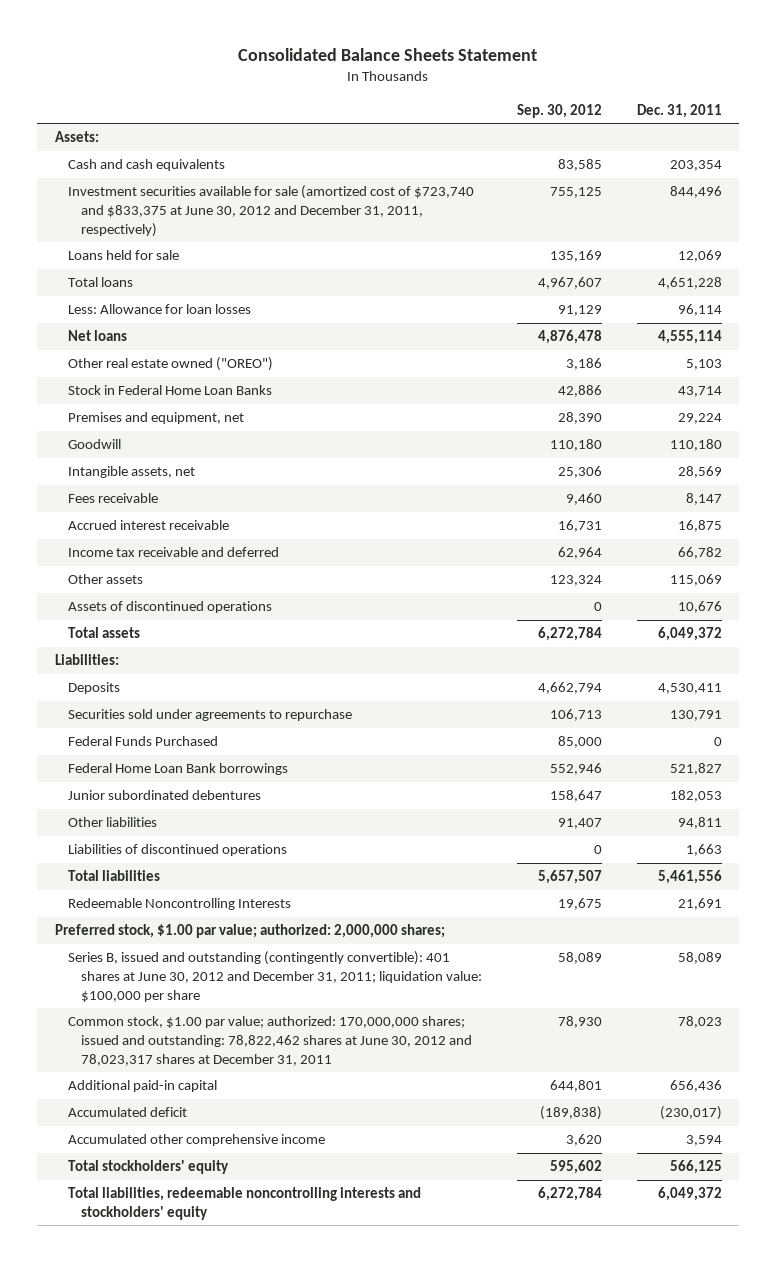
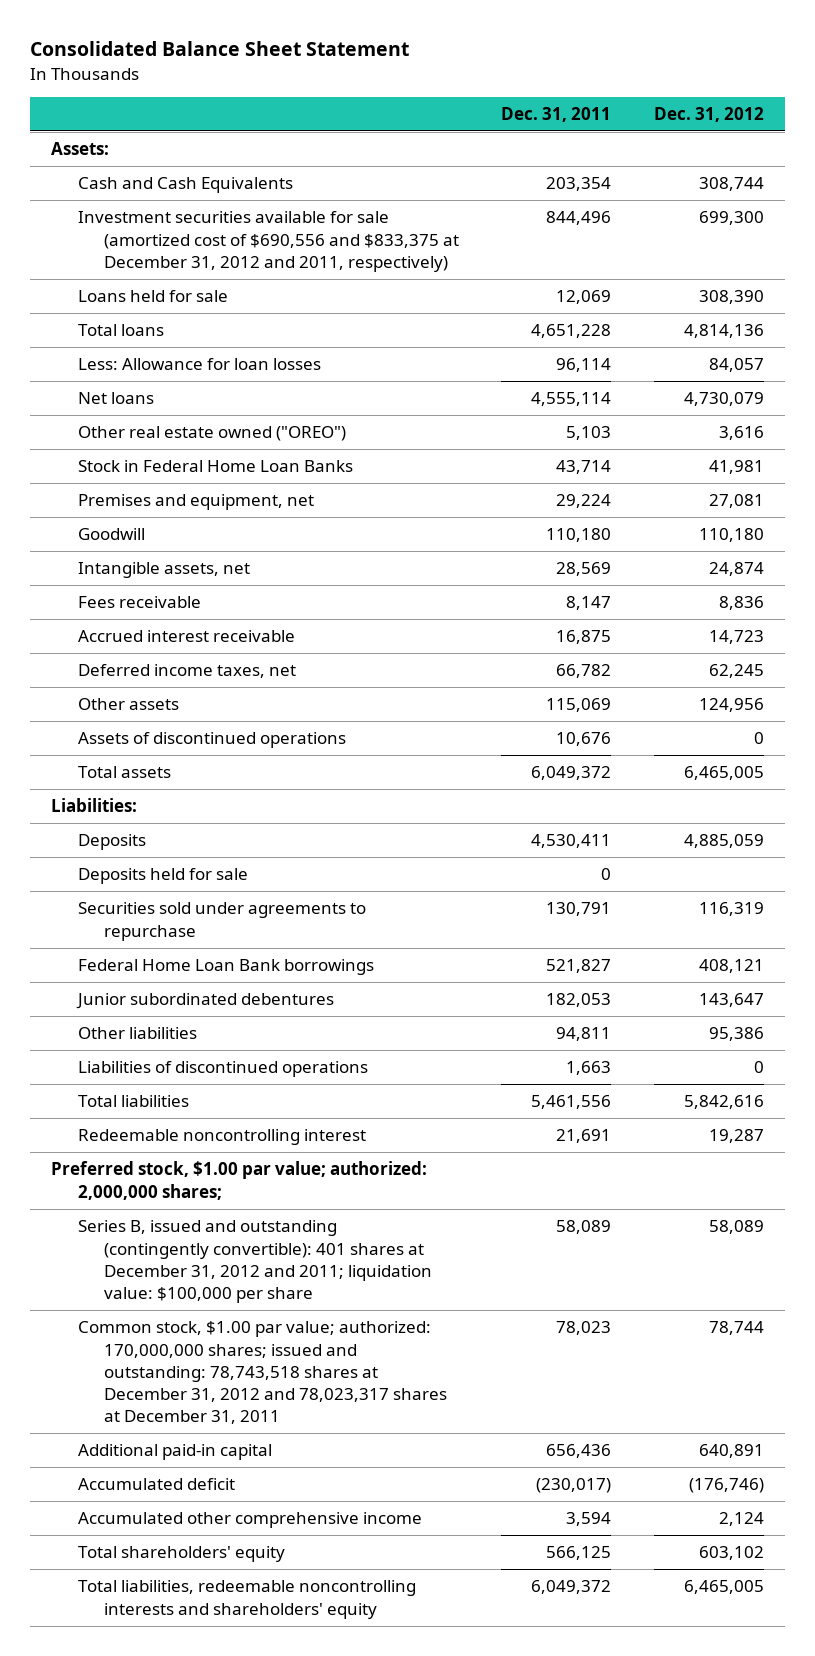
[238,47,538,61] Consolidated Balance Sheets Statement -> [29,41,409,57] Consolidated Balance Sheet Statement
[516,103,602,118] Sep. 30, 2012 -> none
none -> [653,106,764,122] Dec. 31, 2012
[67,159,225,172] Cash and cash equivalents -> [77,177,293,194] Cash and Cash Equivalents
[67,185,474,237] Investment securities available for sale (amortized cost of $723,740 and $833,375 at June 30, 2012 and December 31, 2011, respectively) -> [77,211,460,272] Investment securities available for sale (amortized cost of $690,556 and $833,375 at December 31, 2012 and 2011, respectively)
[67,547,279,558] Income tax receivable and deferred -> [77,664,296,679] Deferred income taxes, net
none -> [77,868,248,885] Deposits held for sale
[67,736,218,747] Federal Funds Purchased -> none
[67,898,291,911] Redeemable Noncontrolling Interests -> [77,1129,366,1146] Redeemable noncontrolling interest
[67,951,482,1002] Series B, issued and outstanding (contingently convertible): 401 shares at June 30, 2012 and December 31, 2011; liquidation value: $100,000 per share -> [77,1220,433,1304] Series B, issued and outstanding (contingently convertible): 401 shares at December 31, 2012 and 2011; liquidation value: $100,000 per share
[67,1016,472,1066] Common stock, $1.00 par value; authorized: 170,000,000 shares; issued and outstanding: 78,822,462 shares at June 30, 2012 and 78,023,317 shares at December 31, 2011 -> [77,1321,448,1425] Common stock, $1.00 par value; authorized: 170,000,000 shares; issued and outstanding: 78,743,518 shares at December 31, 2012 and 78,023,317 shares at December 31, 2011
[67,1160,229,1175] Total stockholders' equity -> [77,1546,285,1563] Total shareholders' equity
[67,1187,421,1221] Total liabilities, redeemable noncontrolling interests and stockholders' equity -> [77,1580,416,1619] Total liabilities, redeemable noncontrolling interests and shareholders' equity

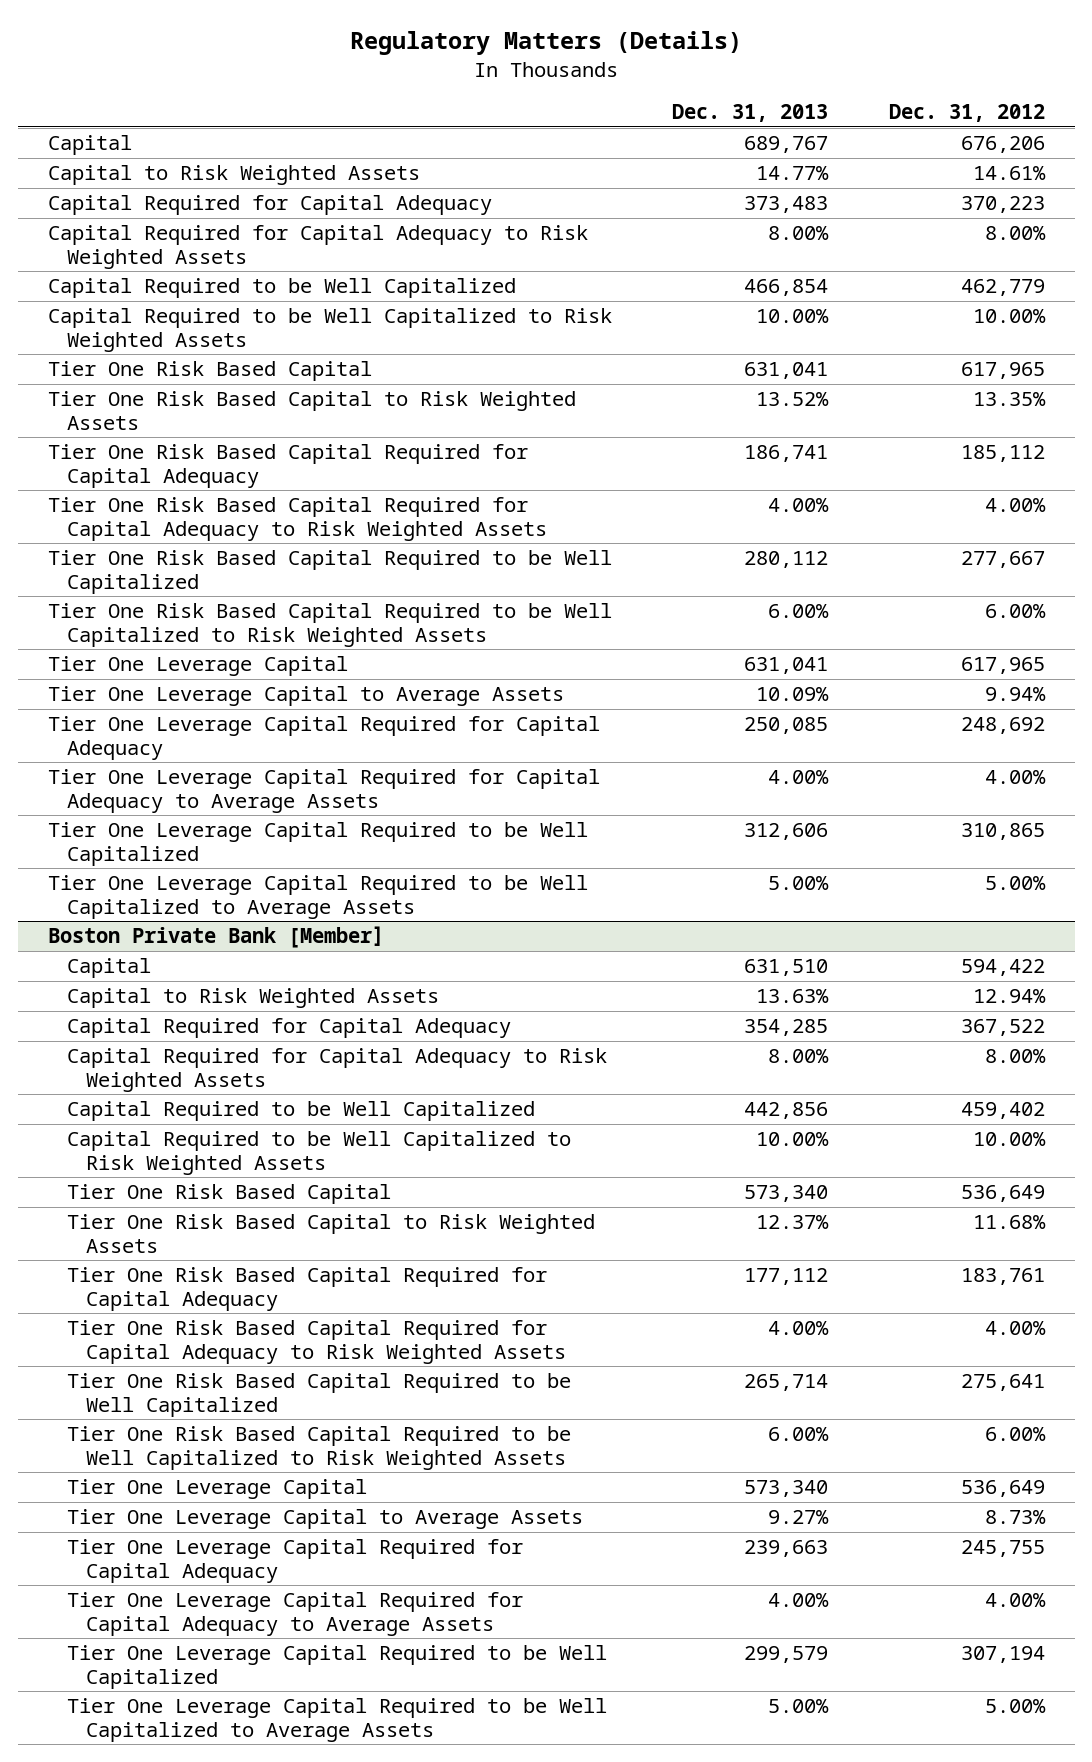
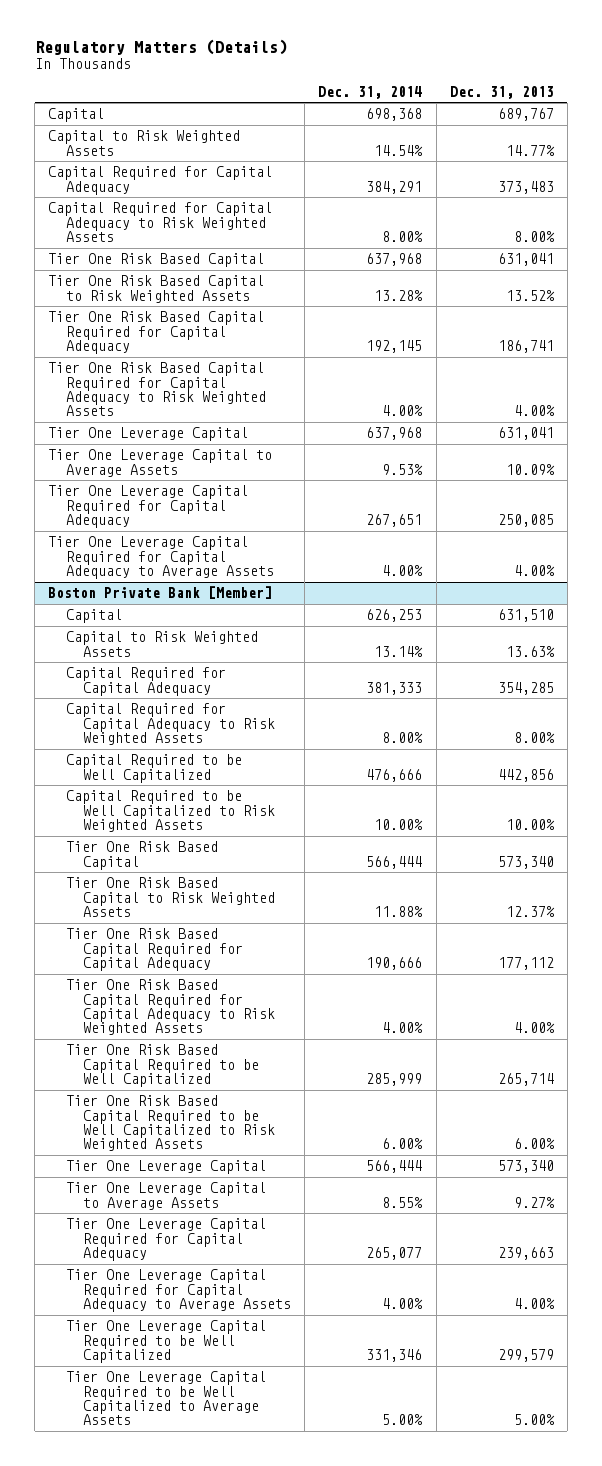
[888,104,1045,123] Dec. 31, 2012 -> none
none -> [318,85,423,99] Dec. 31, 2014
[47,278,516,299] Capital Required to be Well Capitalized -> none
[47,308,612,353] Capital Required to be Well Capitalized to Risk Weighted Assets -> none
[47,550,612,595] Tier One Risk Based Capital Required to be Well Capitalized -> none
[47,603,612,648] Tier One Risk Based Capital Required to be Well Capitalized to Risk Weighted Assets -> none
[47,822,588,867] Tier One Leverage Capital Required to be Well Capitalized -> none
[47,875,588,920] Tier One Leverage Capital Required to be Well Capitalized to Average Assets -> none

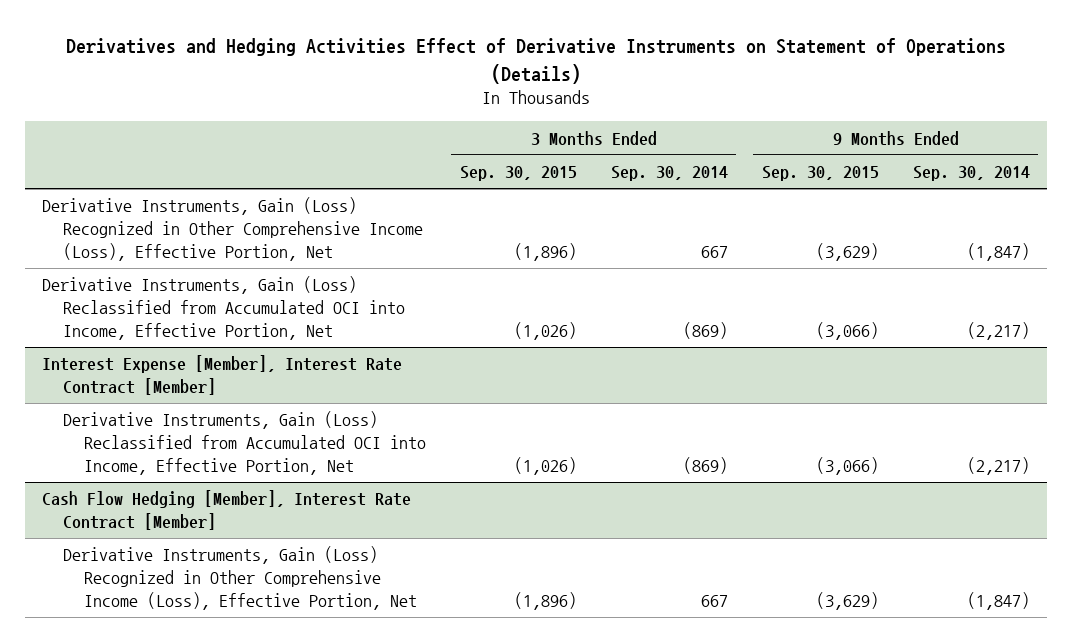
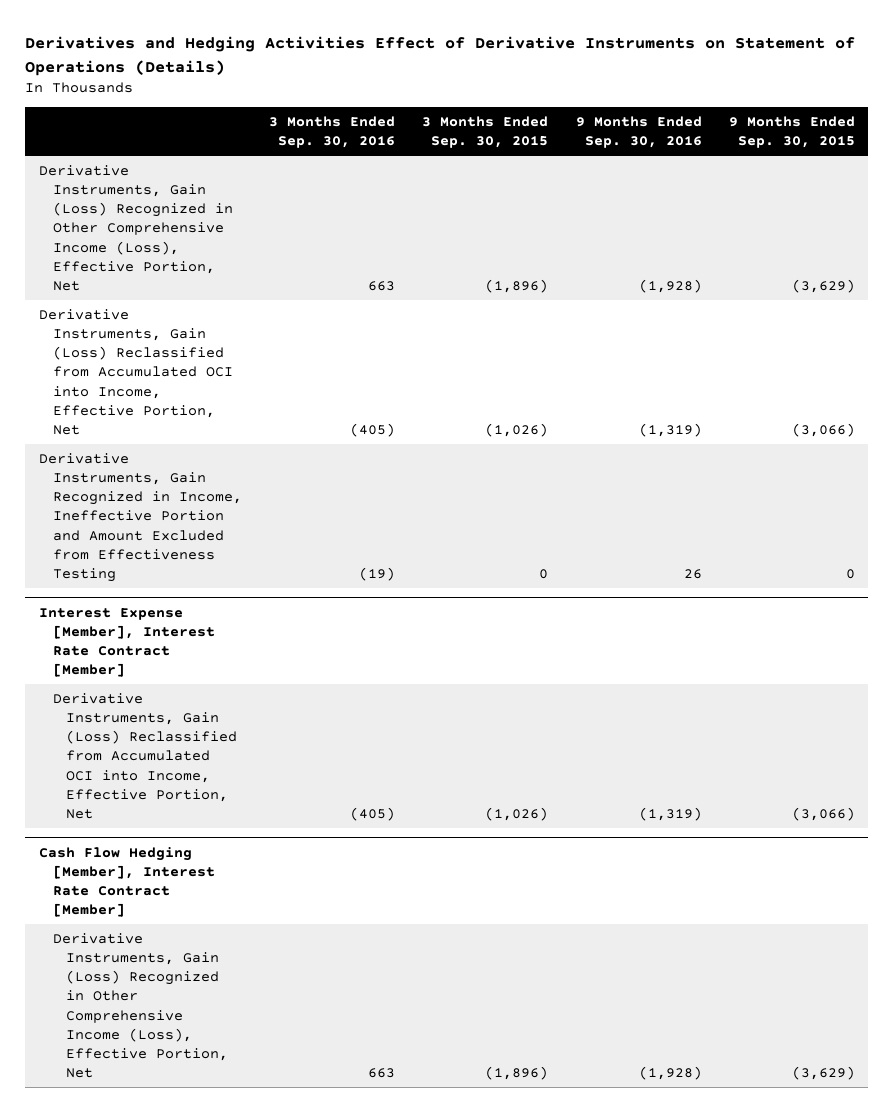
[610,166,728,182] Sep. 30, 2014 -> none
[912,166,1030,182] Sep. 30, 2014 -> none
none -> [268,115,395,148] 3 Months Ended Sep. 30, 2016
none -> [575,115,702,148] 9 Months Ended Sep. 30, 2016
none -> [39,453,242,582] Derivative Instruments, Gain Recognized in Income, Ineffective Portion and Amount Excluded from Effectiveness Testing

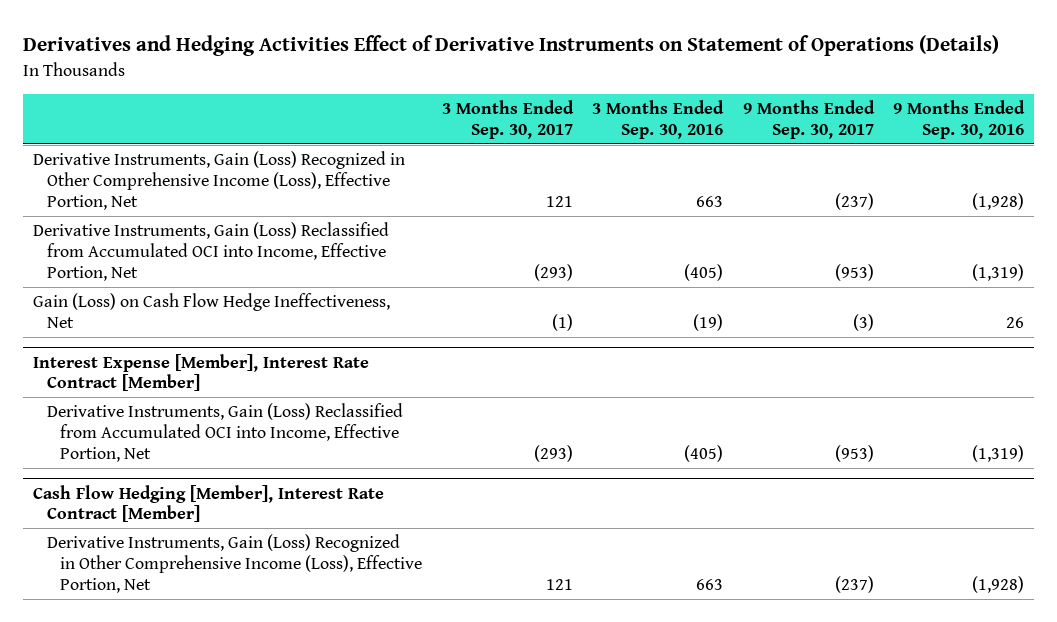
[422,115,549,148] 3 Months Ended Sep. 30, 2015 -> none
[728,115,855,148] 9 Months Ended Sep. 30, 2015 -> none
none -> [441,99,574,139] 3 Months Ended Sep. 30, 2017
none -> [742,99,875,139] 9 Months Ended Sep. 30, 2017
[39,453,242,582] Derivative Instruments, Gain Recognized in Income, Ineffective Portion and Amount Excluded from Effectiveness Testing -> [33,293,391,328] Gain (Loss) on Cash Flow Hedge Ineffectiveness, Net

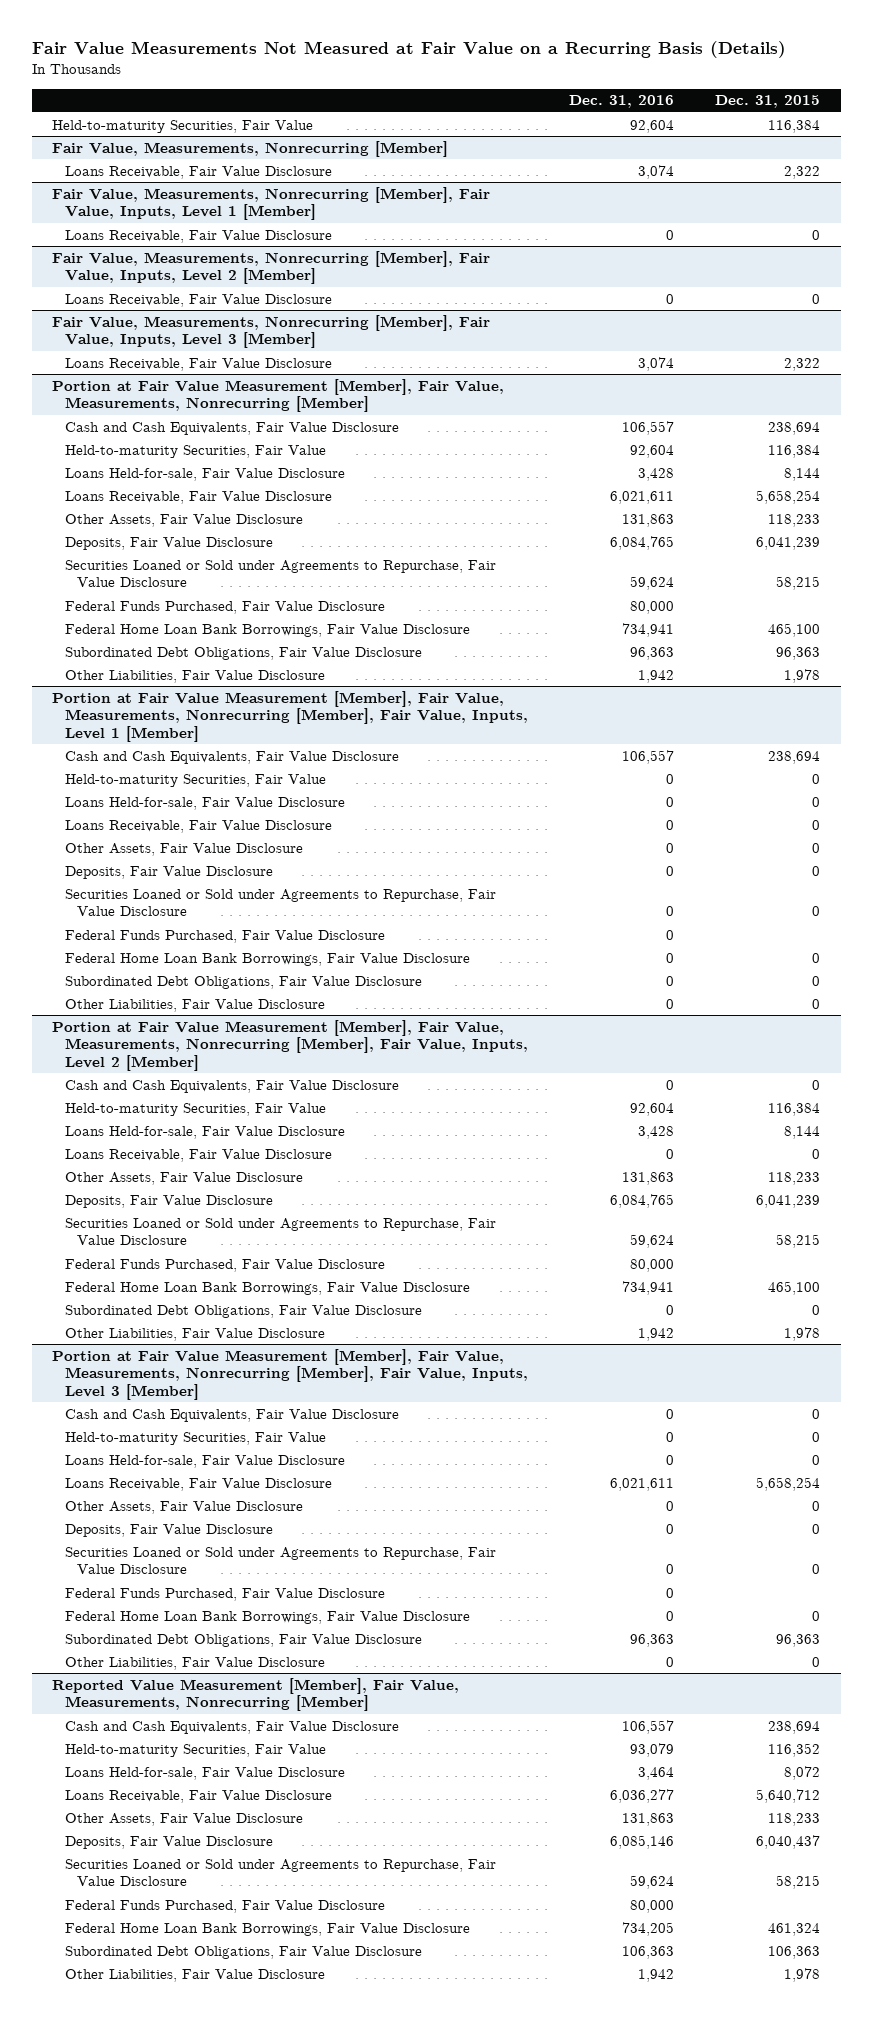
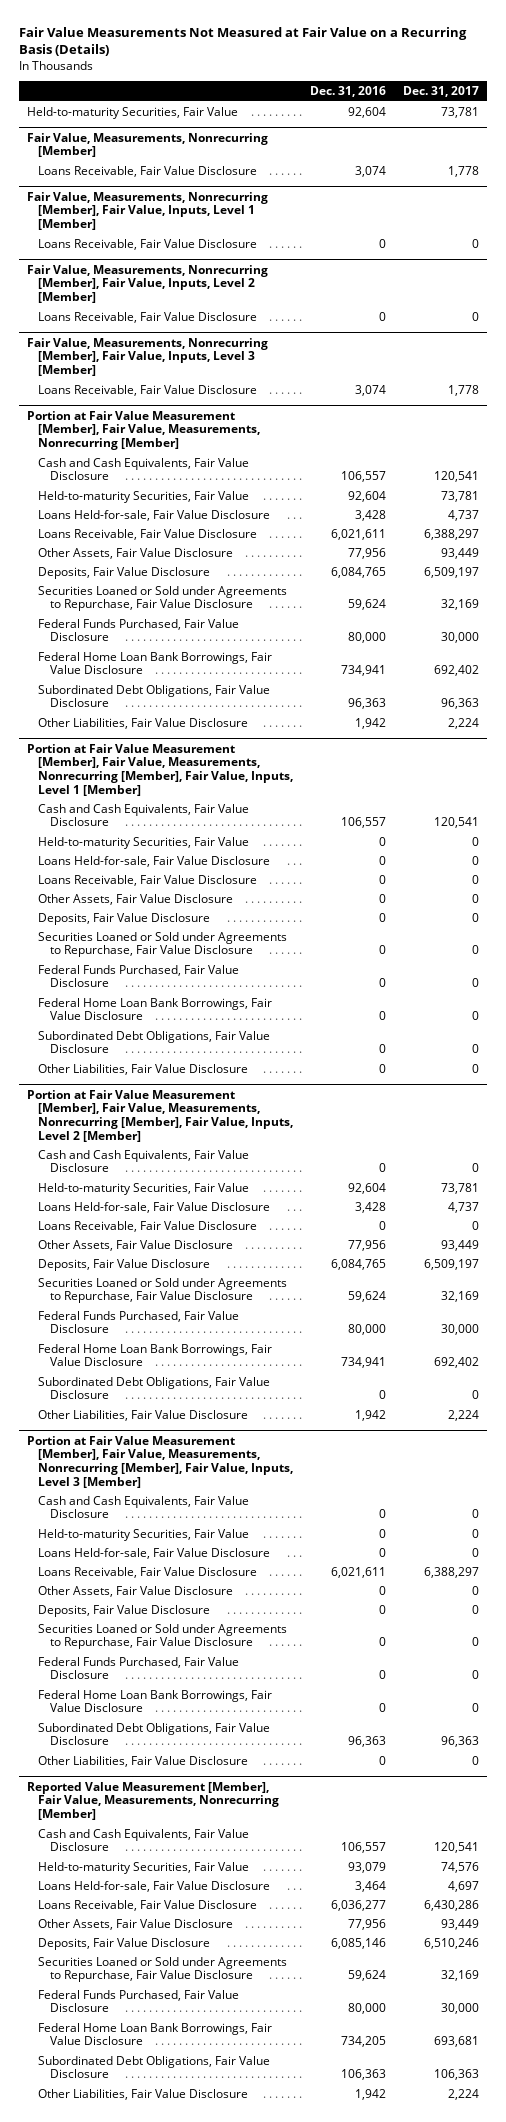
[715,95,821,109] Dec. 31, 2015 -> none
none -> [403,86,480,98] Dec. 31, 2017
[621,513,674,527] 131,863 -> [348,547,387,559] 77,956
[621,1171,674,1185] 131,863 -> [348,1239,387,1251] 77,956
[621,1812,674,1826] 131,863 -> [348,1918,387,1930] 77,956

